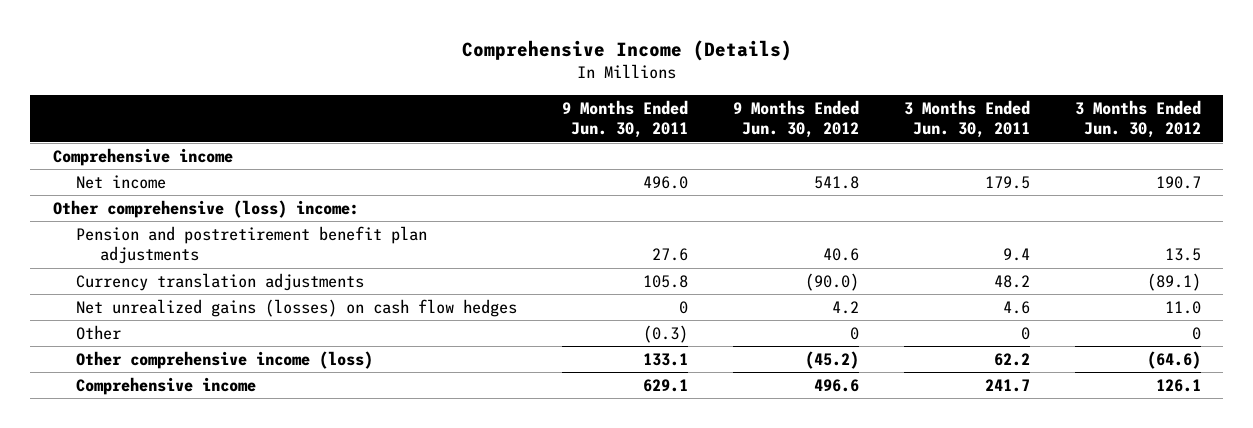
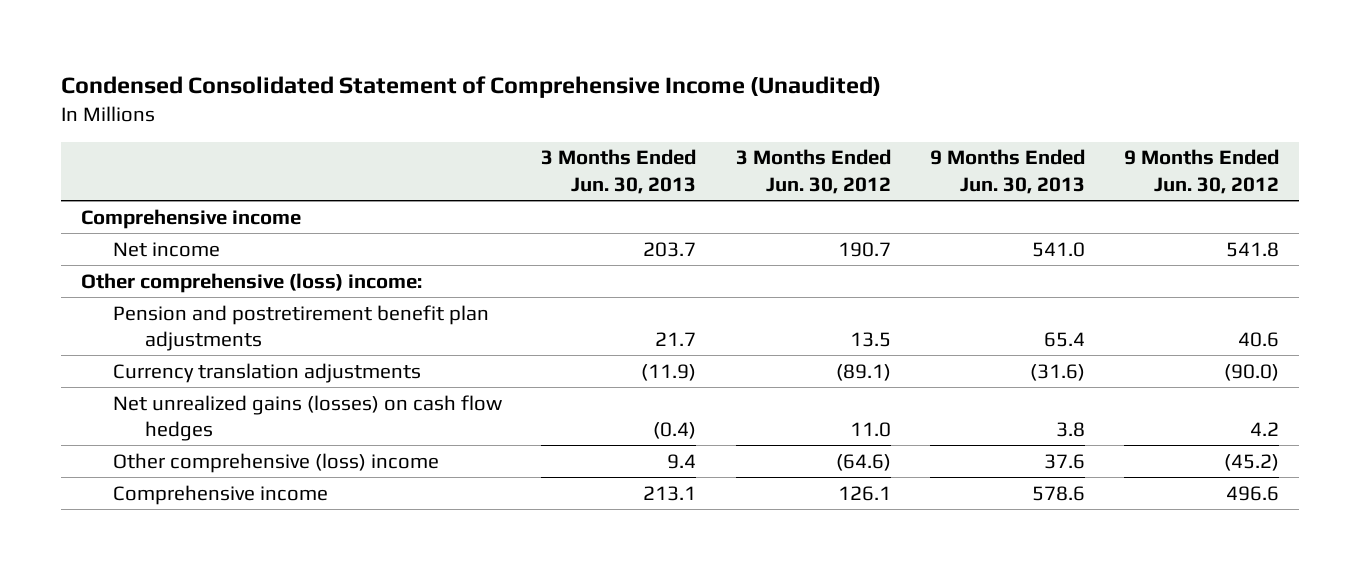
[461,39,792,61] Comprehensive Income (Details) -> [61,76,882,99] Condensed Consolidated Statement of Comprehensive Income (Unaudited)
[562,99,689,139] 9 Months Ended Jun. 30, 2011 -> none
[904,99,1031,139] 3 Months Ended Jun. 30, 2011 -> none
none -> [541,149,697,195] 3 Months Ended Jun. 30, 2013
none -> [929,149,1085,195] 9 Months Ended Jun. 30, 2013
[76,325,122,341] Other -> none
[76,351,374,370] Other comprehensive income (loss) -> [113,452,440,473] Other comprehensive (loss) income

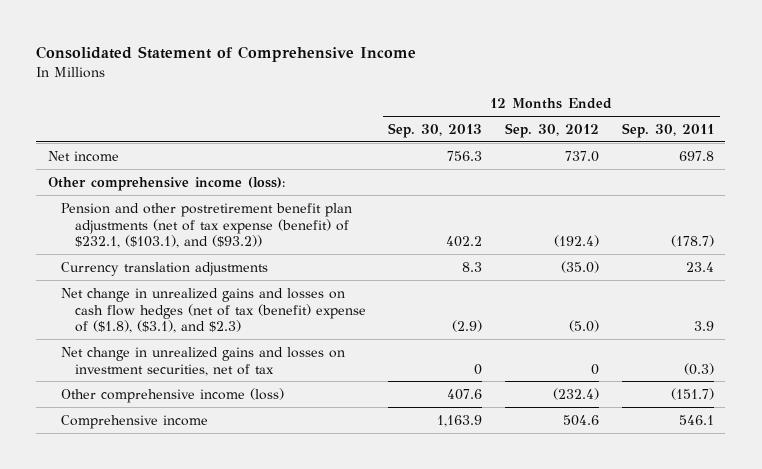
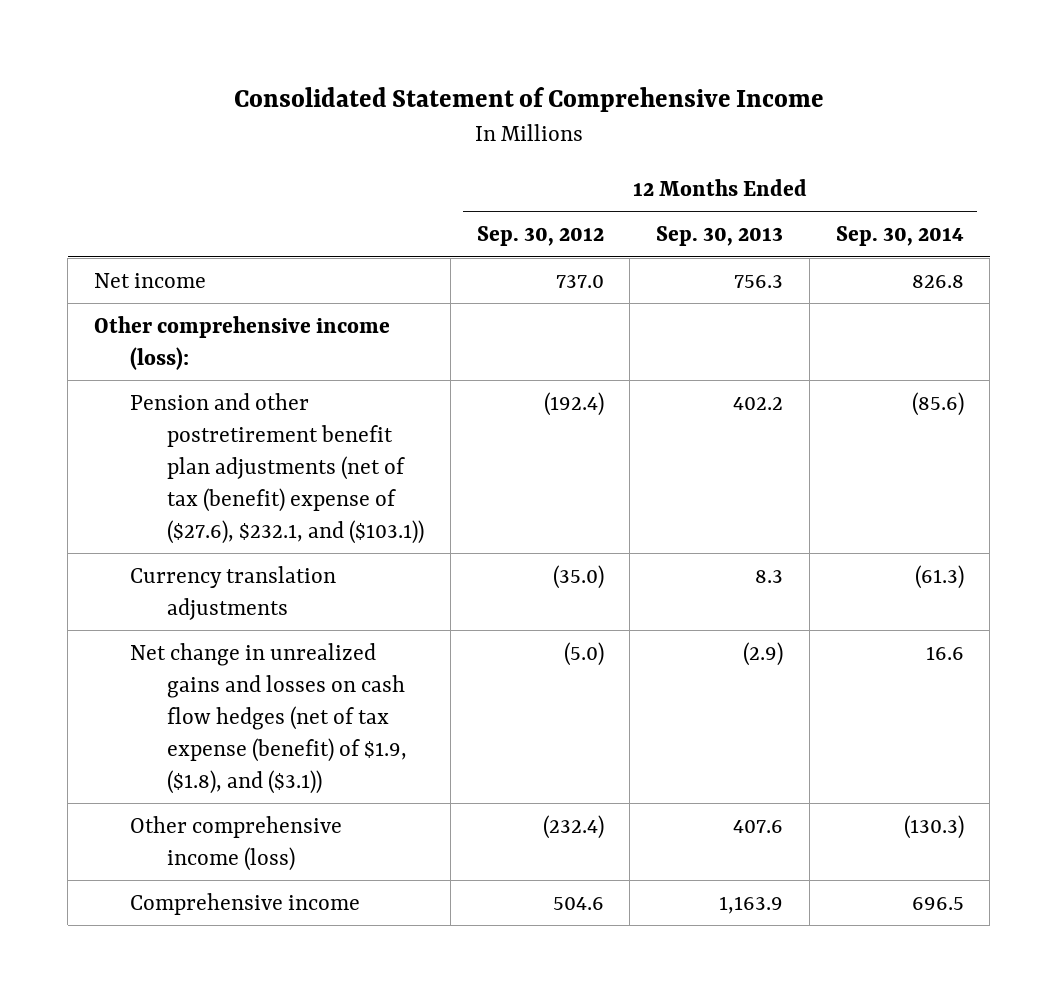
[622,122,715,138] Sep. 30, 2011 -> none
none -> [835,226,964,247] Sep. 30, 2014
[61,202,353,249] Pension and other postretirement benefit plan adjustments (net of tax expense (benefit) of $232.1, ($103.1), and ($93.2)) -> [130,392,425,544] Pension and other postretirement benefit plan adjustments (net of tax (benefit) expense of ($27.6), $232.1, and ($103.1))
[61,346,346,376] Net change in unrealized gains and losses on investment securities, net of tax -> none
[61,287,366,334] Net change in unrealized gains and losses on cash flow hedges (net of tax (benefit) expense of ($1.8), ($3.1), and $2.3) -> [130,642,408,794] Net change in unrealized gains and losses on cash flow hedges (net of tax expense (benefit) of $1.9, ($1.8), and ($3.1))

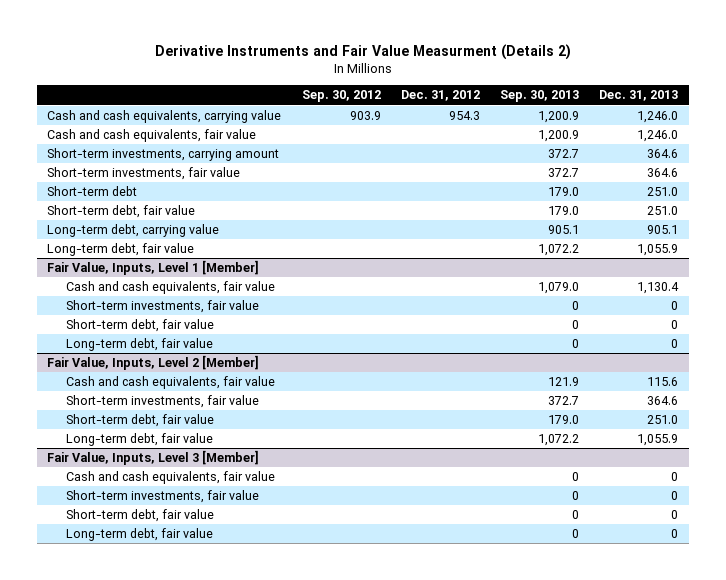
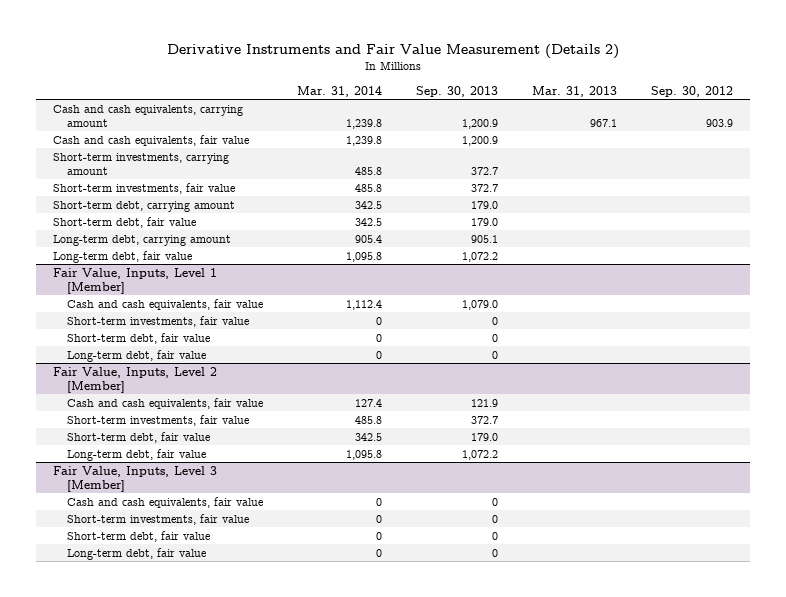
[154,44,571,61] Derivative Instruments and Fair Value Measurment (Details 2) -> [166,44,619,60] Derivative Instruments and Fair Value Measurement (Details 2)
[400,90,480,102] Dec. 31, 2012 -> none
[599,90,679,102] Dec. 31, 2013 -> none
none -> [296,85,382,97] Mar. 31, 2014
none -> [531,85,617,97] Mar. 31, 2013
[47,110,282,124] Cash and cash equivalents, carrying value -> [52,104,243,127] Cash and cash equivalents, carrying amount
[47,186,138,197] Short-term debt -> [52,200,235,212] Short-term debt, carrying amount
[47,224,220,238] Long-term debt, carrying value -> [52,234,231,246] Long-term debt, carrying amount

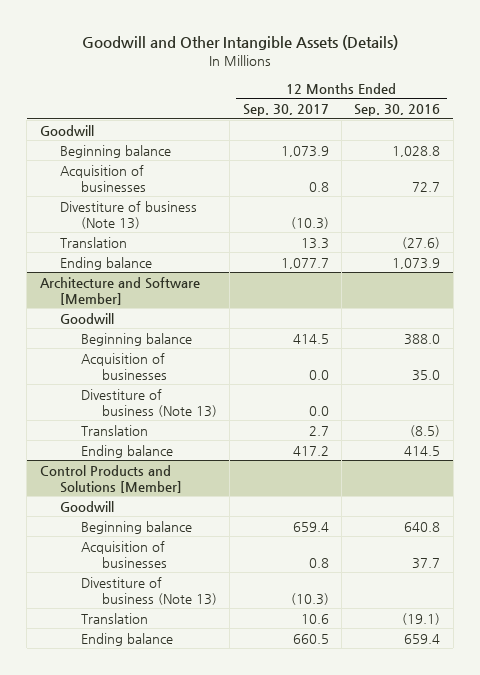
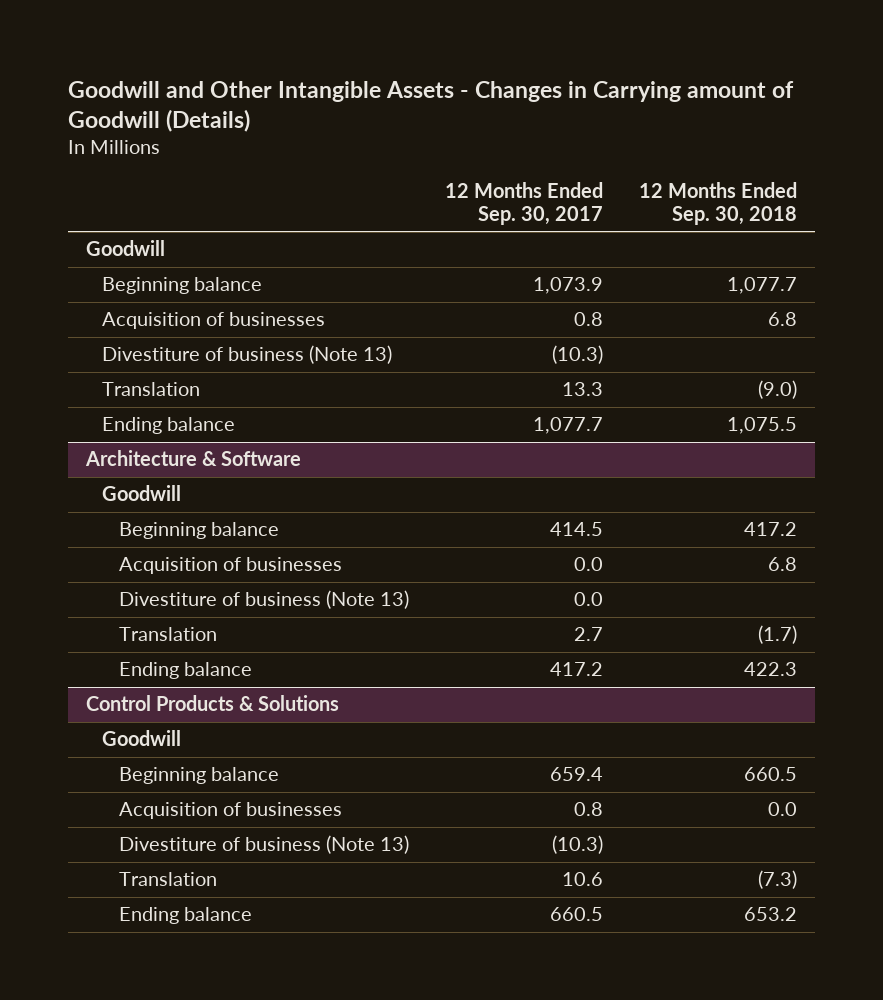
[81,35,398,51] Goodwill and Other Intangible Assets (Details) -> [67,80,794,132] Goodwill and Other Intangible Assets - Changes in Carrying amount of Goodwill (Details)
[354,104,441,117] Sep. 30, 2016 -> none
none -> [639,181,798,225] 12 Months Ended Sep. 30, 2018
[39,276,200,305] Architecture and Software [Member] -> [84,450,301,467] Architecture & Software
[39,464,183,493] Control Products and Solutions [Member] -> [85,695,339,712] Control Products & Solutions

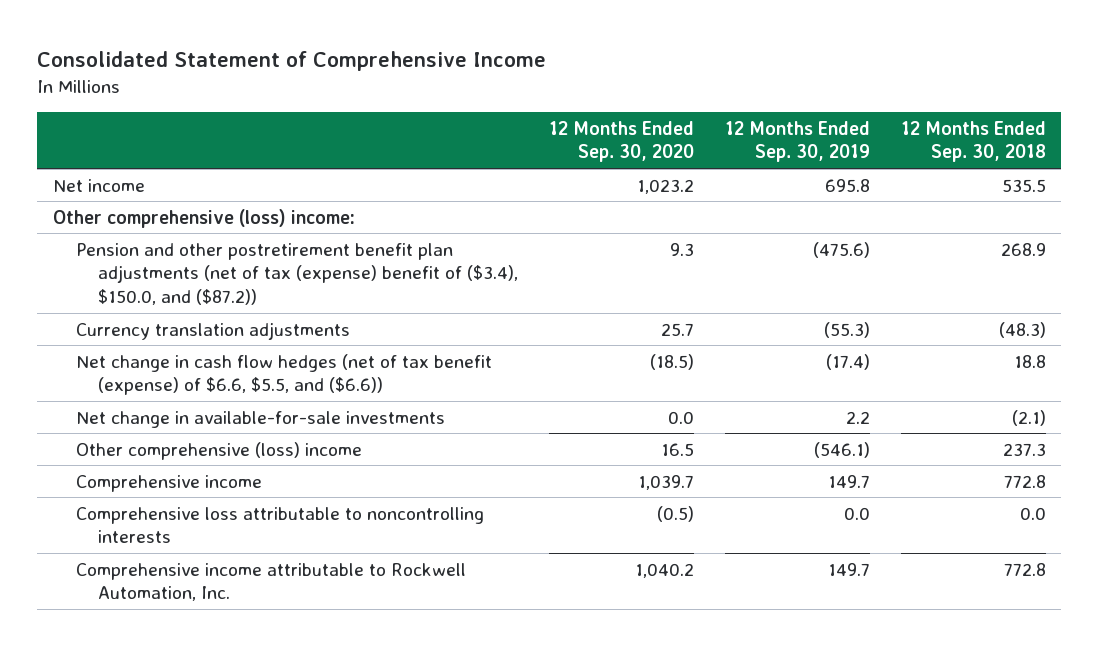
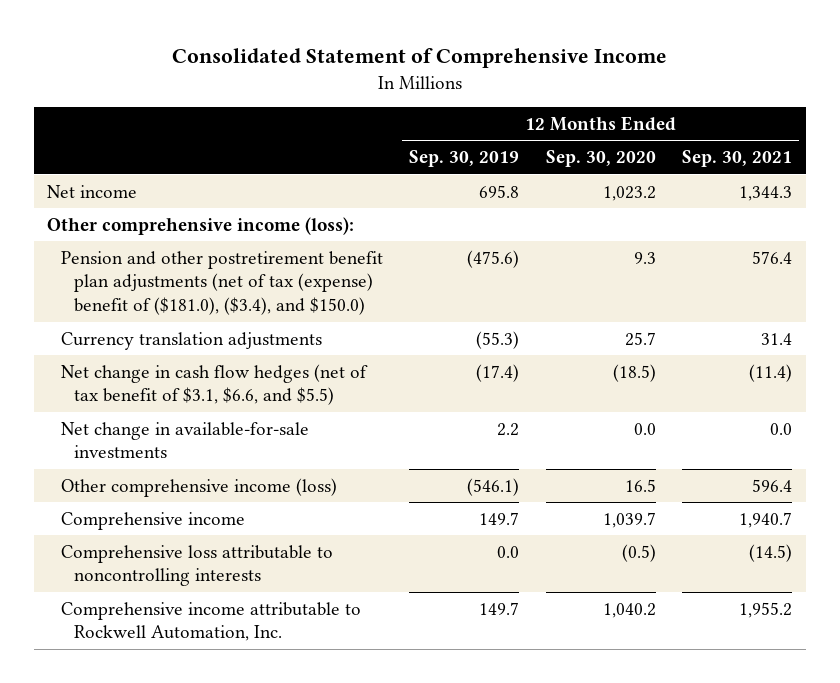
[900,120,1046,163] 12 Months Ended Sep. 30, 2018 -> none
none -> [682,150,793,168] Sep. 30, 2021
[52,208,355,228] Other comprehensive (loss) income: -> [47,216,355,235] Other comprehensive income (loss):
[75,242,519,305] Pension and other postretirement benefit plan adjustments (net of tax (expense) benefit of ($3.4), $150.0, and ($87.2)) -> [60,250,383,316] Pension and other postretirement benefit plan adjustments (net of tax (expense) benefit of ($181.0), ($3.4), and $150.0)
[75,353,492,396] Net change in cash flow hedges (net of tax benefit (expense) of $6.6, $5.5, and ($6.6)) -> [60,363,368,406] Net change in cash flow hedges (net of tax benefit of $3.1, $6.6, and $5.5)
[75,441,362,460] Other comprehensive (loss) income -> [60,477,337,497] Other comprehensive income (loss)

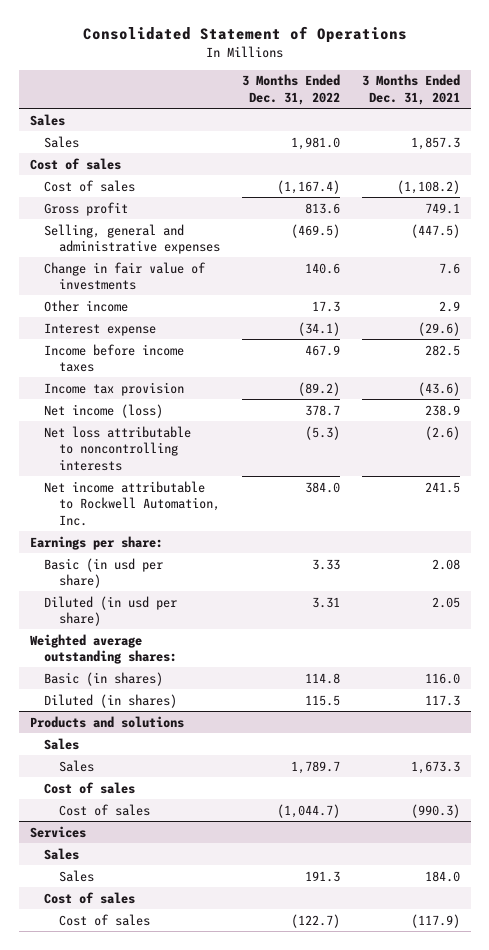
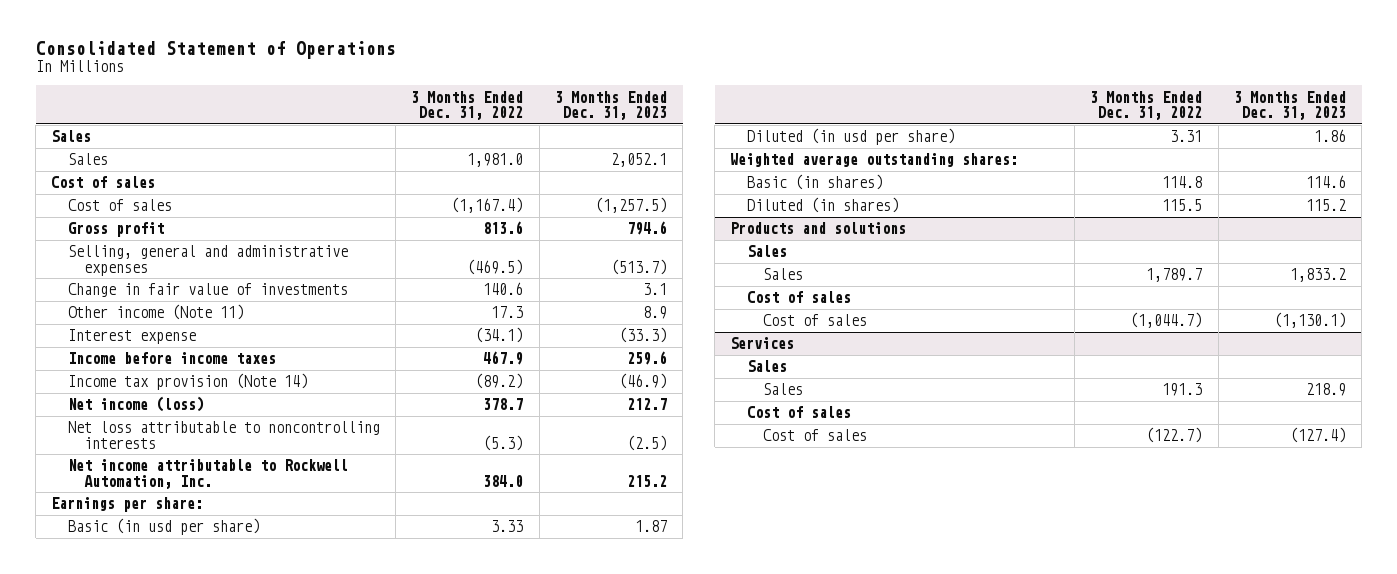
[361,74,460,105] 3 Months Ended Dec. 31, 2021 -> none
none -> [554,90,667,120] 3 Months Ended Dec. 31, 2023
[44,299,129,312] Other income -> [67,304,244,321] Other income (Note 11)
[44,381,185,396] Income tax provision -> [67,373,308,391] Income tax provision (Note 14)

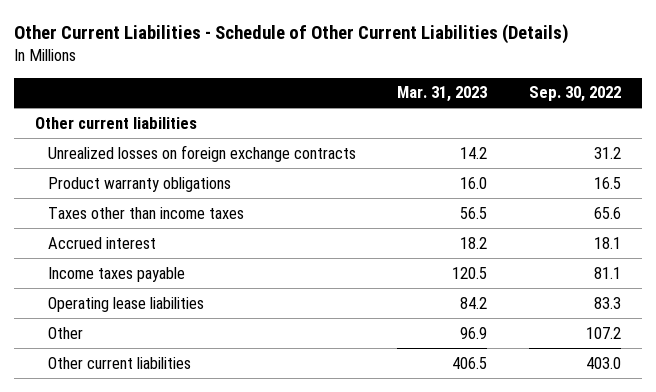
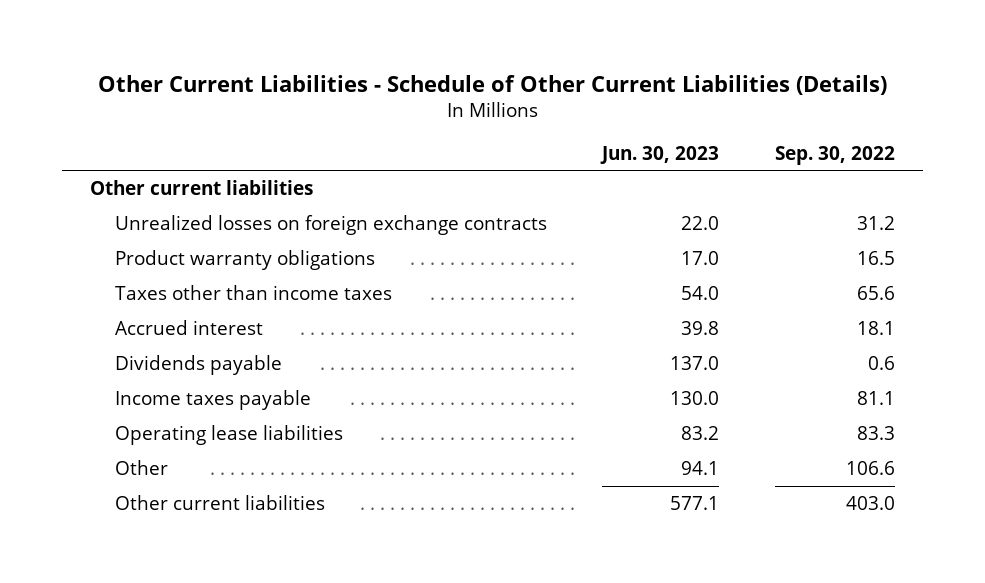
[397,86,488,103] Mar. 31, 2023 -> none
none -> [600,145,720,164] Jun. 30, 2023
none -> [114,355,282,376] Dividends payable
[586,326,622,339] 107.2 -> [846,461,896,476] 106.6

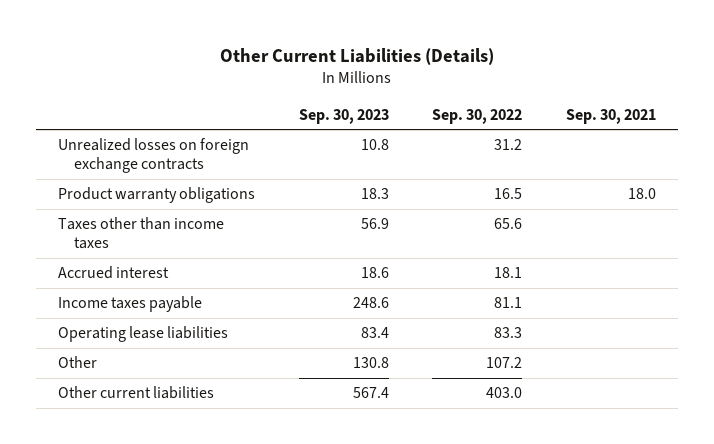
[97,74,887,95] Other Current Liabilities - Schedule of Other Current Liabilities (Details) -> [219,47,494,65] Other Current Liabilities (Details)
[600,145,720,164] Jun. 30, 2023 -> none
none -> [298,108,389,124] Sep. 30, 2023
none -> [565,108,656,124] Sep. 30, 2021
[90,180,314,196] Other current liabilities -> none
[114,355,282,376] Dividends payable -> none
[846,461,896,476] 106.6 -> [486,357,523,369] 107.2

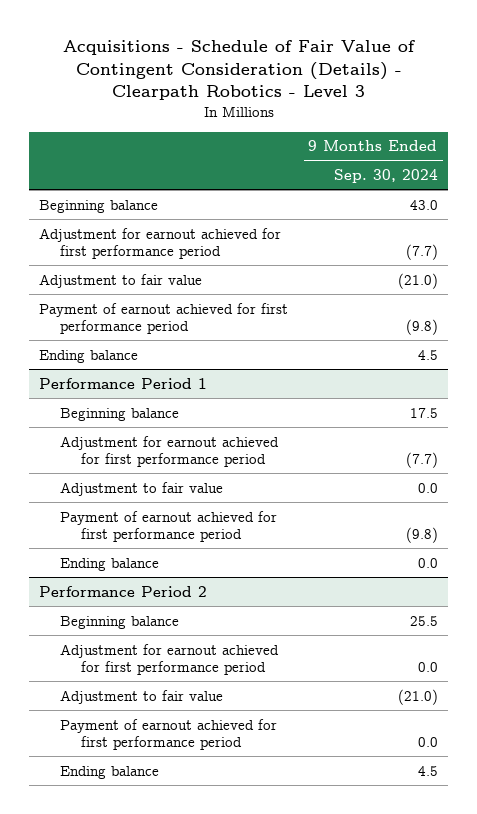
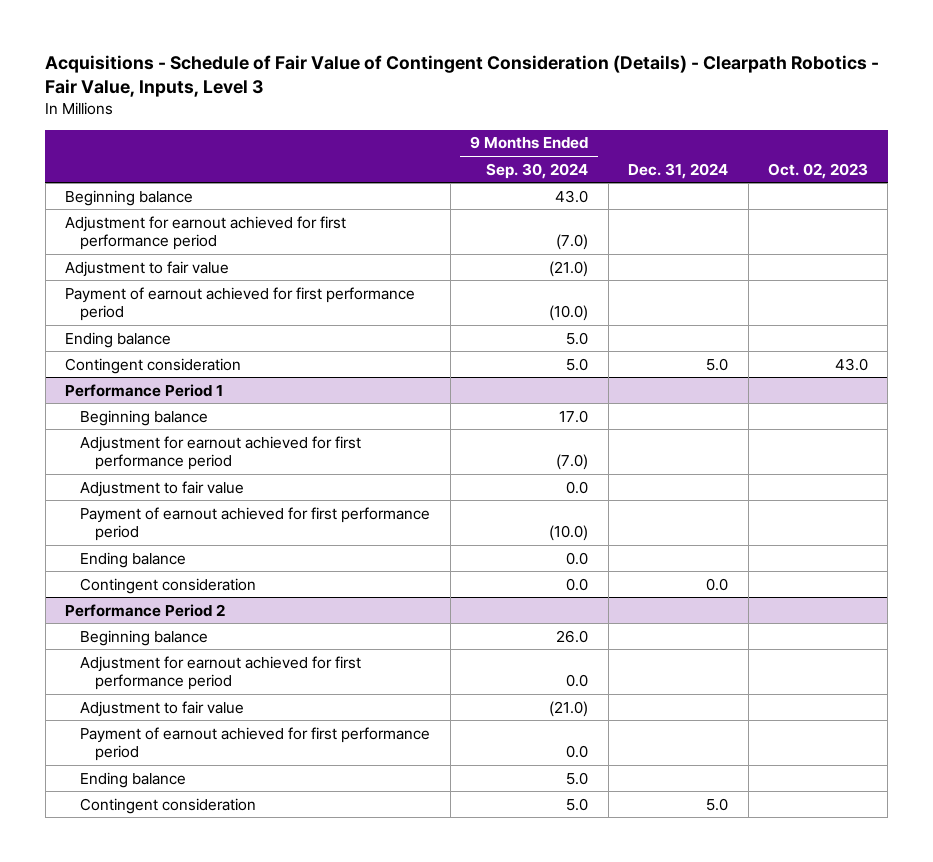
[62,39,415,101] Acquisitions - Schedule of Fair Value of Contingent Consideration (Details) - Clearpath Robotics - Level 3 -> [45,55,880,98] Acquisitions - Schedule of Fair Value of Contingent Consideration (Details) - Clearpath Robotics - Fair Value, Inputs, Level 3
none -> [628,162,729,179] Dec. 31, 2024
none -> [767,162,868,179] Oct. 02, 2023
[405,244,438,261] (7.7) -> [556,233,589,250] (7.0)
[405,319,438,336] (9.8) -> [549,304,589,321] (10.0)
[417,349,438,360] 4.5 -> [566,331,589,345] 5.0
none -> [65,357,242,374] Contingent consideration
[409,407,438,418] 17.5 -> [559,409,589,423] 17.0
[405,452,438,469] (7.7) -> [556,453,589,470] (7.0)
[405,527,438,544] (9.8) -> [549,524,589,541] (10.0)
none -> [80,577,257,594] Contingent consideration
[409,615,438,626] 25.5 -> [556,629,589,643] 26.0
[417,765,438,776] 4.5 -> [566,771,589,785] 5.0
none -> [80,797,257,814] Contingent consideration

